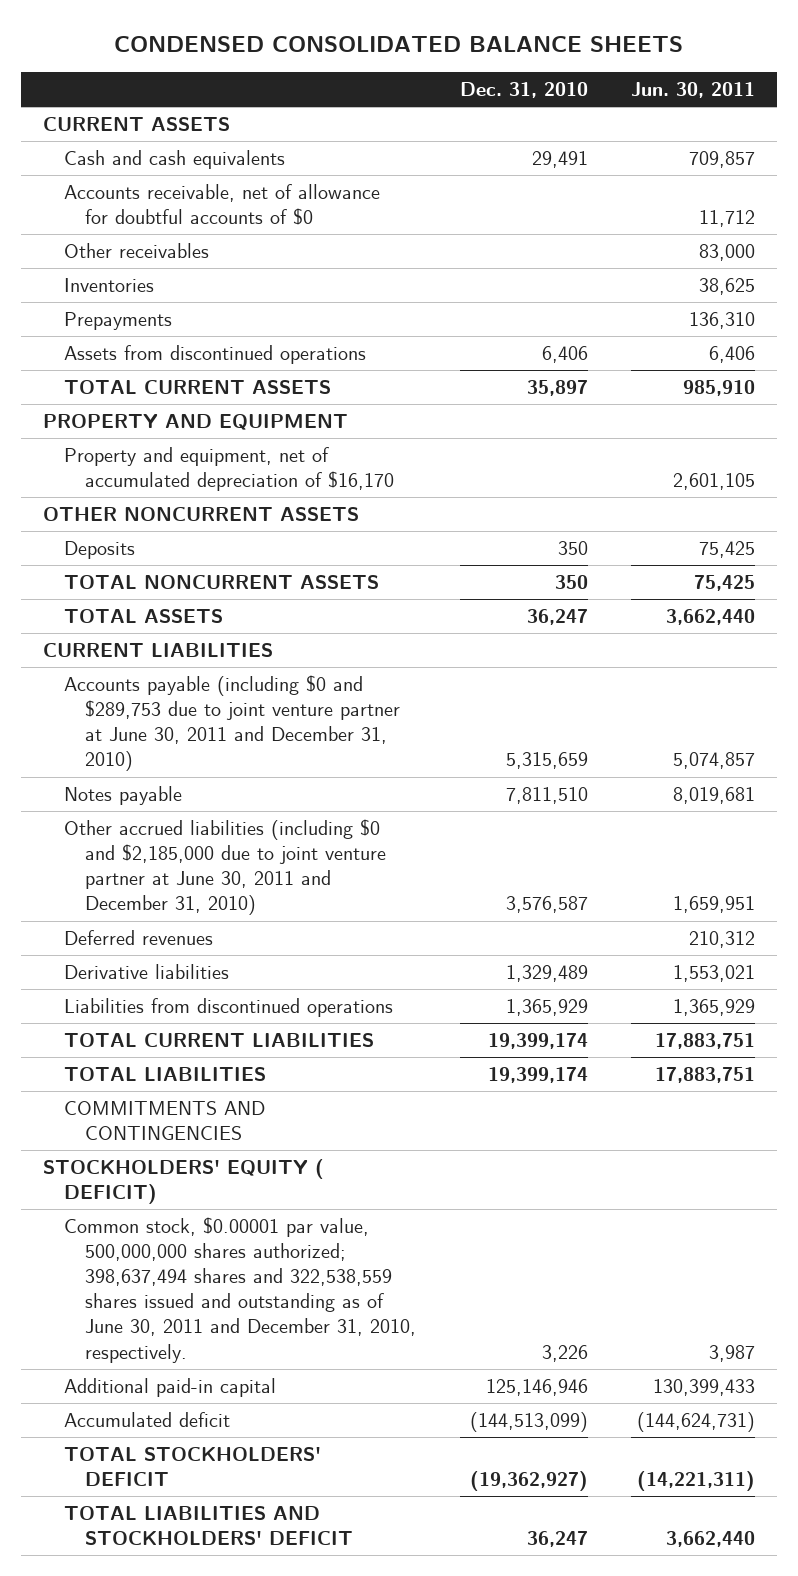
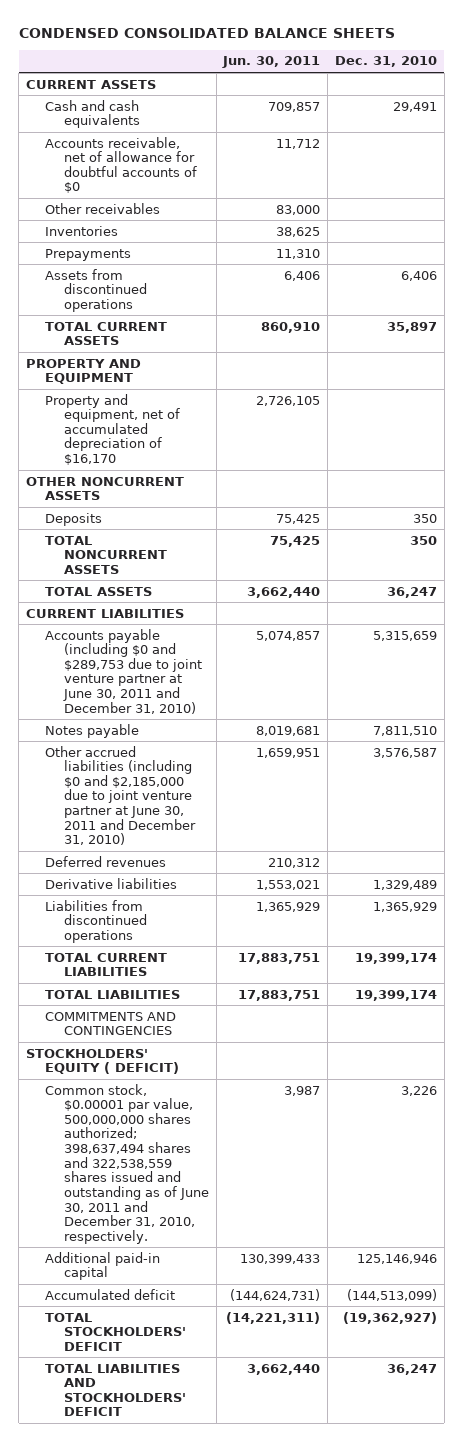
[689,312,756,330] 136,310 -> [276,248,321,259] 11,310
[683,380,756,397] 985,910 -> [261,321,321,333] 860,910
[673,473,756,491] 2,601,105 -> [256,395,321,406] 2,726,105

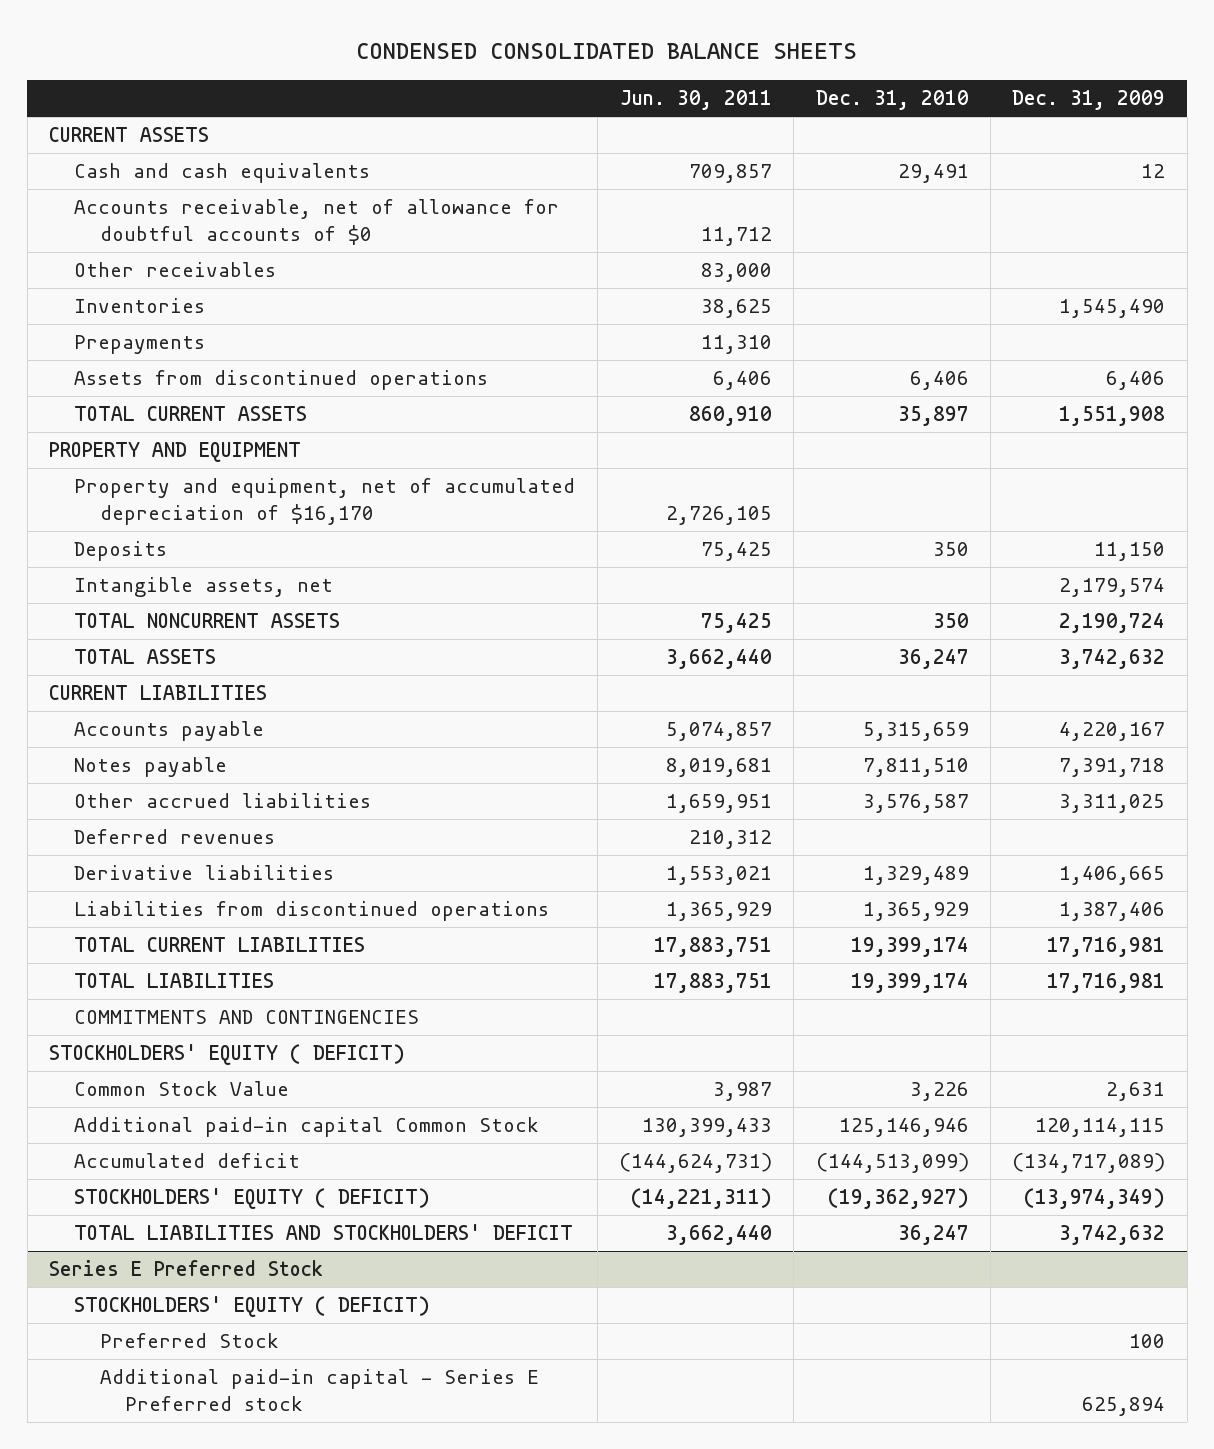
none -> [1012,90,1166,111] Dec. 31, 2009
[25,476,184,501] OTHER NONCURRENT ASSETS -> none
none -> [74,577,334,598] Intangible assets, net
[44,628,202,714] Accounts payable (including $0 and $289,753 due to joint venture partner at June 30, 2011 and December 31, 2010) -> [74,721,265,742] Accounts payable
[44,745,196,846] Other accrued liabilities (including $0 and $2,185,000 due to joint venture partner at June 30, 2011 and December 31, 2010) -> [74,793,372,809] Other accrued liabilities
[44,1083,209,1244] Common stock, $0.00001 par value, 500,000,000 shares authorized; 398,637,494 shares and 322,538,559 shares issued and outstanding as of June 30, 2011 and December 31, 2010, respectively. -> [74,1081,290,1097] Common Stock Value
[44,1251,160,1281] Additional paid-in capital -> [74,1117,540,1138] Additional paid-in capital Common Stock
[44,1312,186,1351] TOTAL STOCKHOLDERS' DEFICIT -> [74,1188,431,1210] STOCKHOLDERS' EQUITY ( DEFICIT)
none -> [49,1260,324,1277] Series E Preferred Stock
none -> [74,1296,431,1318] STOCKHOLDERS' EQUITY ( DEFICIT)
none -> [99,1333,279,1349] Preferred Stock
none -> [99,1369,539,1411] Additional paid-in capital - Series E Preferred stock

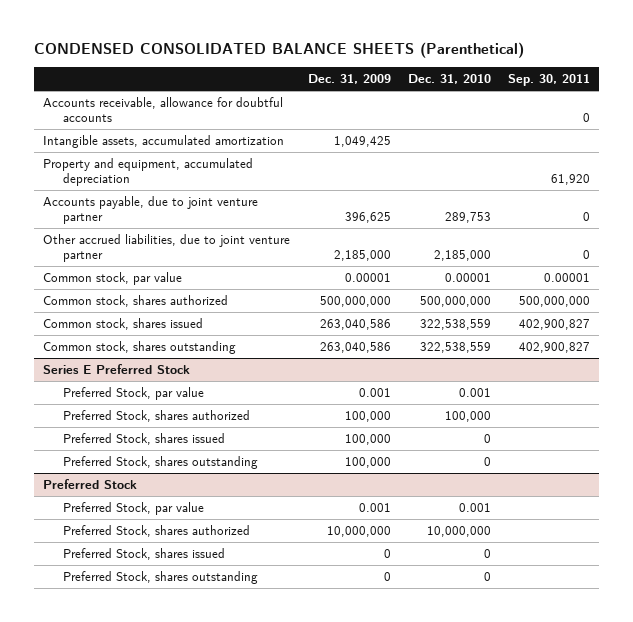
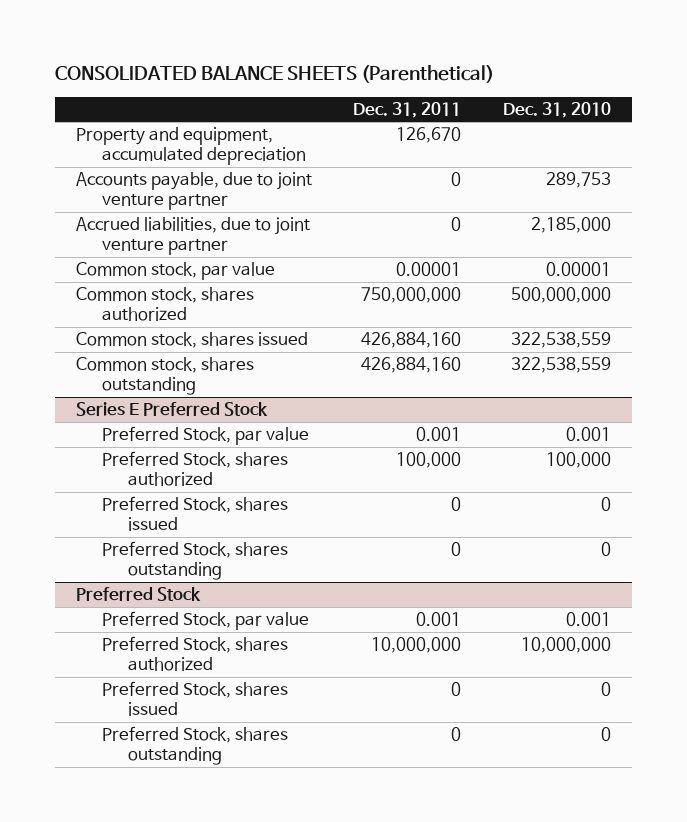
[34,42,525,59] CONDENSED CONSOLIDATED BALANCE SHEETS (Parenthetical) -> [54,65,494,84] CONSOLIDATED BALANCE SHEETS (Parenthetical)
[307,74,391,85] Dec. 31, 2009 -> none
[508,74,591,87] Sep. 30, 2011 -> none
none -> [353,101,462,118] Dec. 31, 2011
[43,96,284,123] Accounts receivable, allowance for doubtful accounts -> none
[43,134,285,148] Intangible assets, accumulated amortization -> none
[43,233,291,263] Other accrued liabilities, due to joint venture partner -> [75,217,310,256] Accrued liabilities, due to joint venture partner

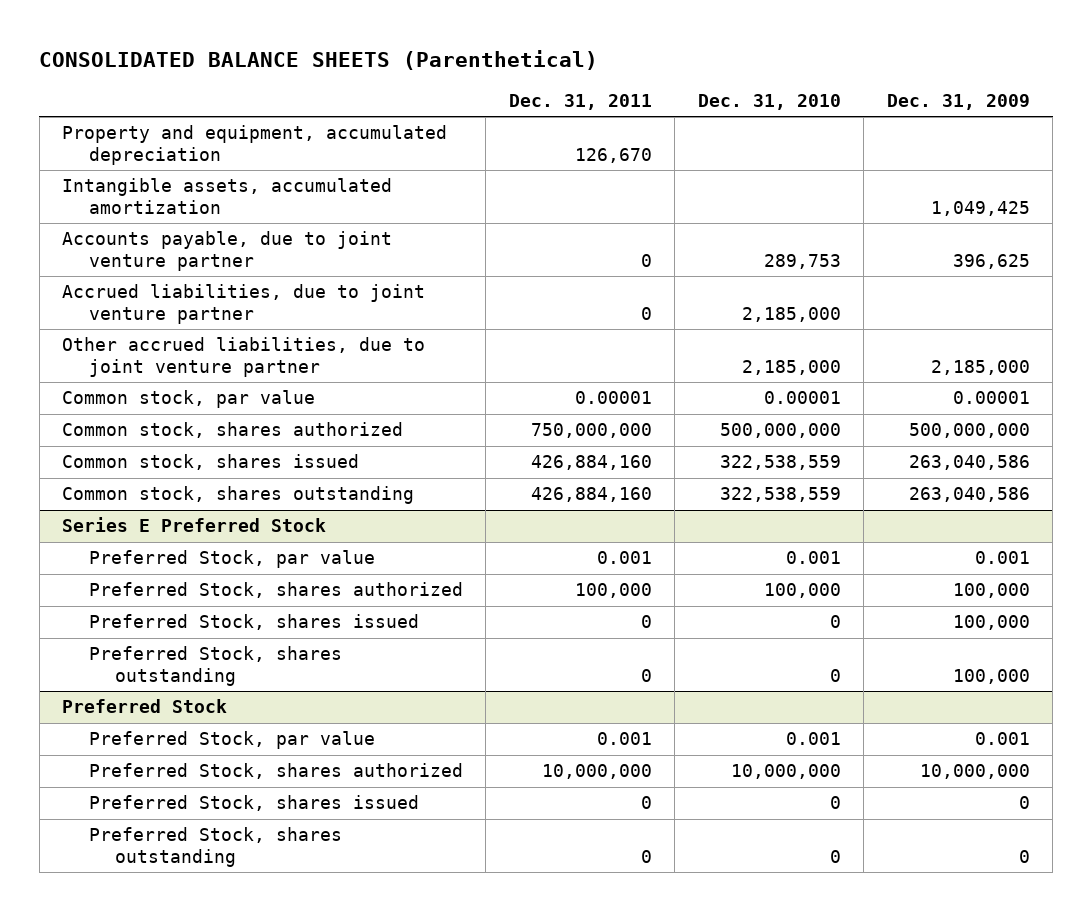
none -> [886,93,1030,110] Dec. 31, 2009
none -> [62,178,393,214] Intangible assets, accumulated amortization
none -> [62,337,426,377] Other accrued liabilities, due to joint venture partner

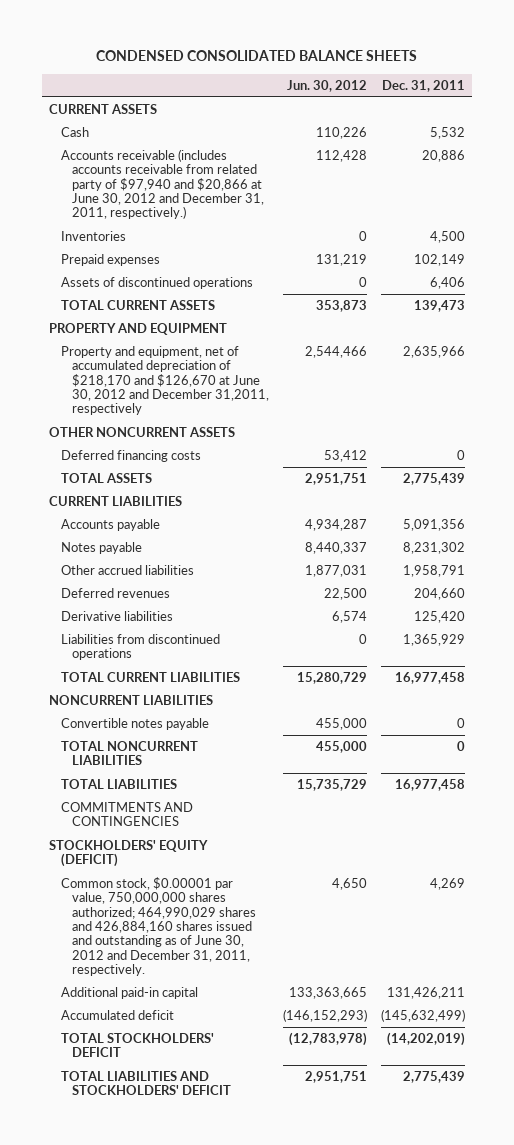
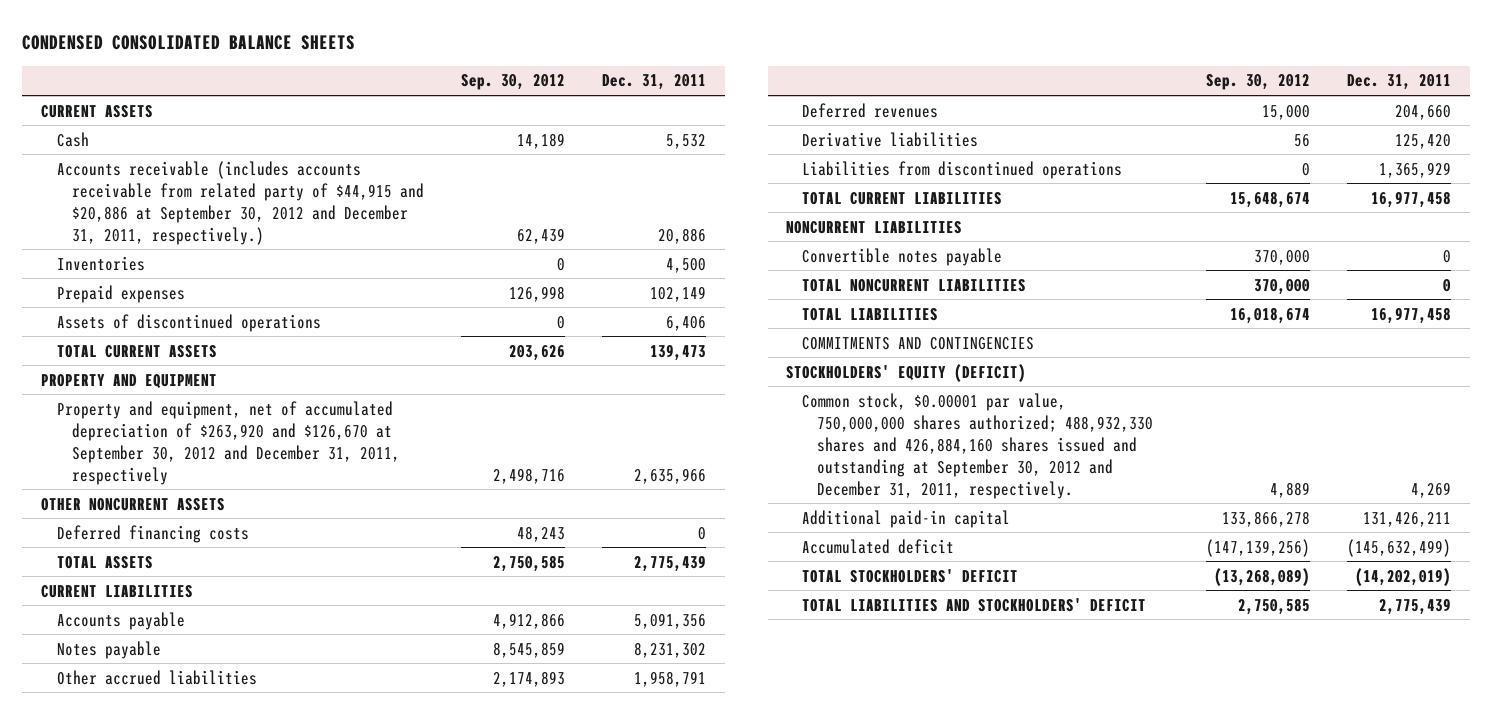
[287,79,368,92] Jun. 30, 2012 -> none
none -> [461,74,566,91] Sep. 30, 2012
[60,149,265,220] Accounts receivable (includes accounts receivable from related party of $97,940 and $20,866 at June 30, 2012 and December 31, 2011, respectively.) -> [56,160,424,245] Accounts receivable (includes accounts receivable from related party of $44,915 and $20,886 at September 30, 2012 and December 31, 2011, respectively.)
[60,346,270,416] Property and equipment, net of accumulated depreciation of $218,170 and $126,670 at June 30, 2012 and December 31,2011, respectively -> [56,400,400,485] Property and equipment, net of accumulated depreciation of $263,920 and $126,670 at September 30, 2012 and December 31, 2011, respectively
[60,877,257,976] Common stock, $0.00001 par value, 750,000,000 shares authorized; 464,990,029 shares and 426,884,160 shares issued and outstanding as of June 30, 2012 and December 31, 2011, respectively. -> [801,392,1154,499] Common stock, $0.00001 par value, 750,000,000 shares authorized; 488,932,330 shares and 426,884,160 shares issued and outstanding at September 30, 2012 and December 31, 2011, respectively.

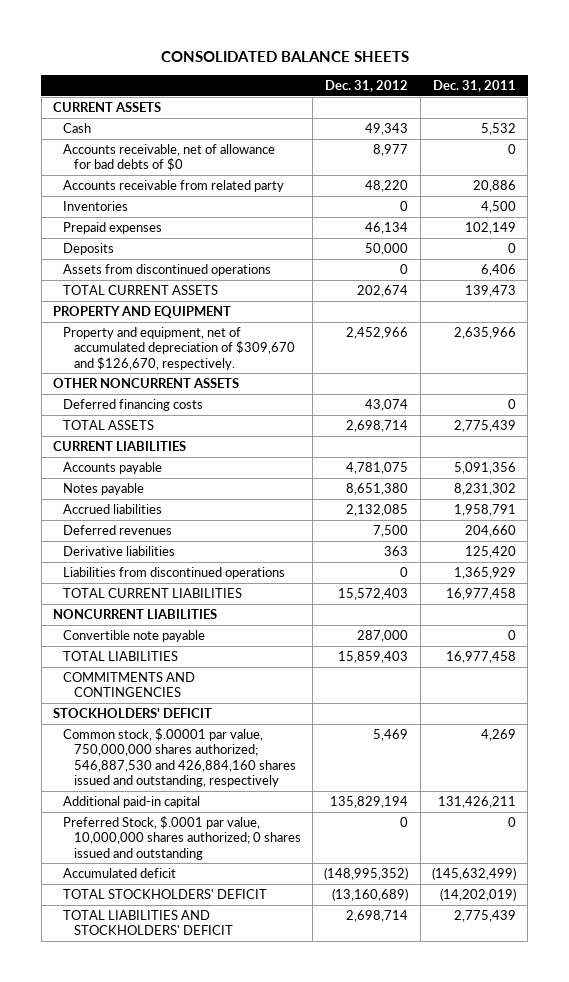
[22,34,356,50] CONDENSED CONSOLIDATED BALANCE SHEETS -> [160,50,409,62] CONSOLIDATED BALANCE SHEETS
[461,74,566,91] Sep. 30, 2012 -> none
none -> [325,79,409,92] Dec. 31, 2012
none -> [63,144,276,172] Accounts receivable, net of allowance for bad debts of $0
[56,160,424,245] Accounts receivable (includes accounts receivable from related party of $44,915 and $20,886 at September 30, 2012 and December 31, 2011, respectively.) -> [63,180,285,193] Accounts receivable from related party
none -> [63,243,115,256] Deposits
[56,313,321,332] Assets of discontinued operations -> [63,264,272,277] Assets from discontinued operations
[56,400,400,485] Property and equipment, net of accumulated depreciation of $263,920 and $126,670 at September 30, 2012 and December 31, 2011, respectively -> [63,327,295,370] Property and equipment, net of accumulated depreciation of $309,670 and $126,670, respectively.
[56,669,257,685] Other accrued liabilities -> [63,504,163,515] Accrued liabilities
[801,278,1026,292] TOTAL NONCURRENT LIABILITIES -> none
[801,247,1002,266] Convertible notes payable -> [63,630,206,643] Convertible note payable
[786,363,1027,382] STOCKHOLDERS' EQUITY (DEFICIT) -> [53,708,213,719] STOCKHOLDERS' DEFICIT
[801,392,1154,499] Common stock, $0.00001 par value, 750,000,000 shares authorized; 488,932,330 shares and 426,884,160 shares issued and outstanding at September 30, 2012 and December 31, 2011, respectively. -> [63,728,296,787] Common stock, $.00001 par value, 750,000,000 shares authorized; 546,887,530 and 426,884,160 shares issued and outstanding, respectively
none -> [63,816,301,860] Preferred Stock, $.0001 par value, 10,000,000 shares authorized; 0 shares issued and outstanding

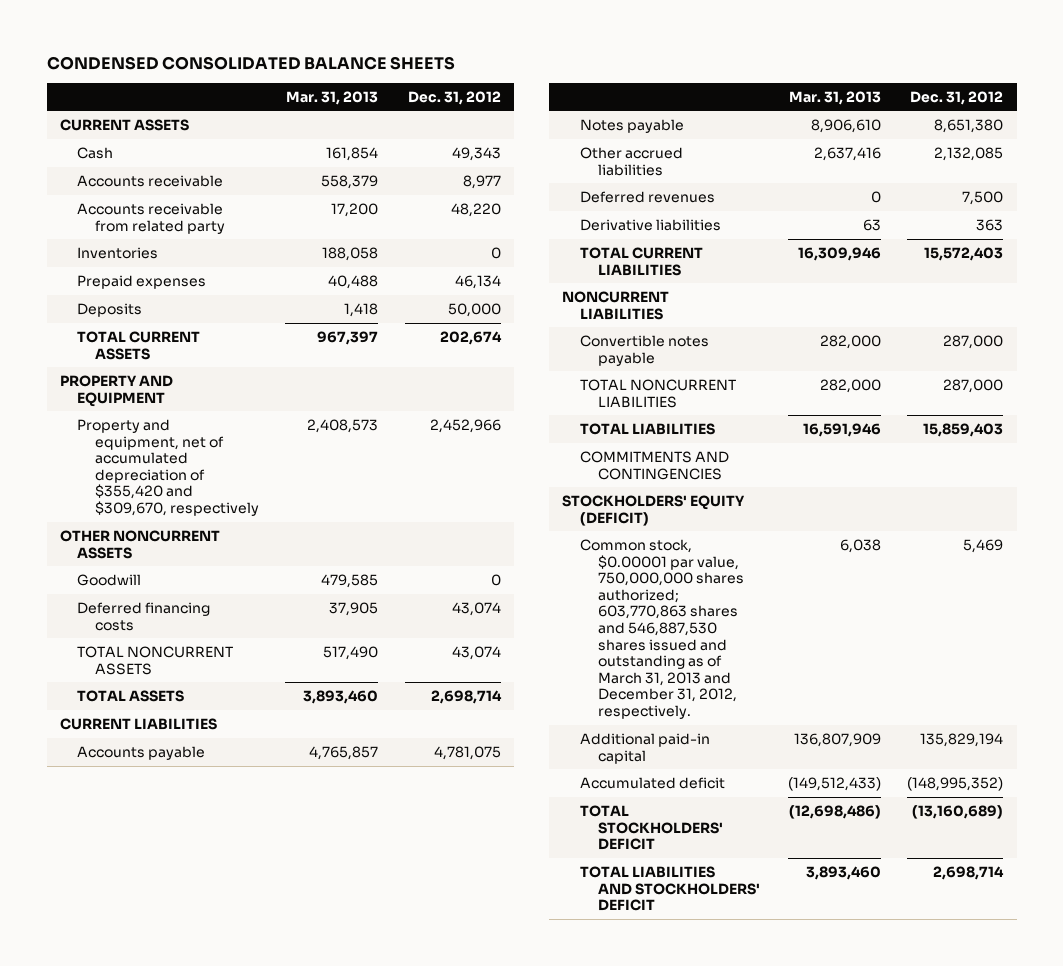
[160,50,409,62] CONSOLIDATED BALANCE SHEETS -> [46,55,455,70] CONDENSED CONSOLIDATED BALANCE SHEETS
[433,79,517,92] Dec. 31, 2011 -> none
none -> [286,90,379,105] Mar. 31, 2013
[63,144,276,172] Accounts receivable, net of allowance for bad debts of $0 -> [77,175,224,188] Accounts receivable
[63,264,272,277] Assets from discontinued operations -> none
[63,327,295,370] Property and equipment, net of accumulated depreciation of $309,670 and $126,670, respectively. -> [77,419,260,517] Property and equipment, net of accumulated depreciation of $355,420 and $309,670, respectively
none -> [77,574,142,587] Goodwill
none -> [77,646,234,675] TOTAL NONCURRENT ASSETS
[63,504,163,515] Accrued liabilities -> [580,147,684,176] Other accrued liabilities
[63,567,286,580] Liabilities from discontinued operations -> none
[63,630,206,643] Convertible note payable -> [580,335,710,366] Convertible notes payable
none -> [580,379,737,408] TOTAL NONCURRENT LIABILITIES
[53,708,213,719] STOCKHOLDERS' DEFICIT -> [562,495,746,526] STOCKHOLDERS' EQUITY (DEFICIT)
[63,728,296,787] Common stock, $.00001 par value, 750,000,000 shares authorized; 546,887,530 and 426,884,160 shares issued and outstanding, respectively -> [580,539,744,719] Common stock, $0.00001 par value, 750,000,000 shares authorized; 603,770,863 shares and 546,887,530 shares issued and outstanding as of March 31, 2013 and December 31, 2012, respectively.
[63,816,301,860] Preferred Stock, $.0001 par value, 10,000,000 shares authorized; 0 shares issued and outstanding -> none

